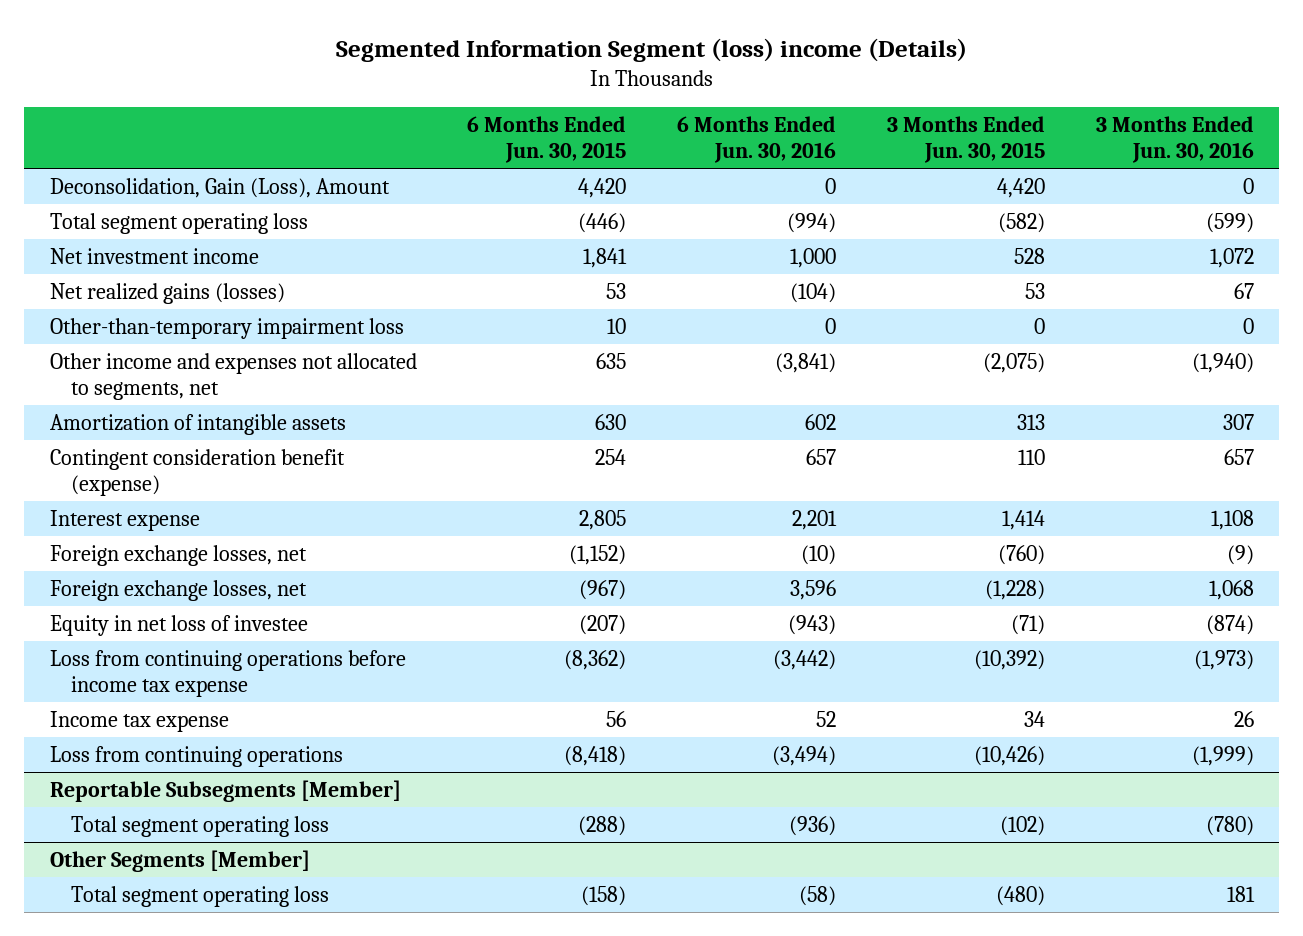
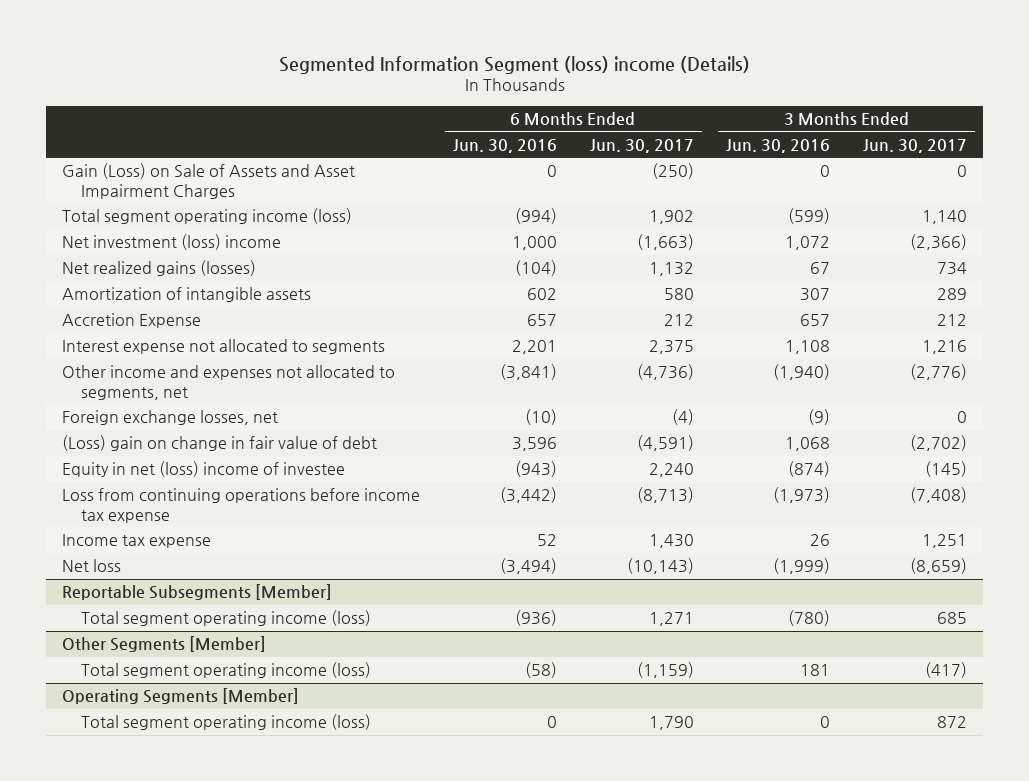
[467,116,627,163] 6 Months Ended Jun. 30, 2015 -> none
[887,116,1046,163] 3 Months Ended Jun. 30, 2015 -> none
none -> [589,138,694,153] Jun. 30, 2017
none -> [862,138,967,153] Jun. 30, 2017
[49,177,390,198] Deconsolidation, Gain (Loss), Amount -> none
none -> [62,163,356,199] Gain (Loss) on Sale of Assets and Asset Impairment Charges
[49,212,308,234] Total segment operating loss -> [62,208,353,225] Total segment operating income (loss)
[49,247,259,264] Net investment income -> [62,234,282,251] Net investment (loss) income
[49,317,404,339] Other-than-temporary impairment loss -> none
[49,448,345,496] Contingent consideration benefit (expense) -> [62,313,202,329] Accretion Expense
[49,509,200,531] Interest expense -> [62,339,386,355] Interest expense not allocated to segments
[49,352,417,400] Other income and expenses not allocated to segments, net -> [62,365,396,400] Other income and expenses not allocated to segments, net
[49,579,307,601] Foreign exchange losses, net -> [62,435,378,452] (Loss) gain on change in fair value of debt
[49,614,308,636] Equity in net loss of investee -> [62,461,346,478] Equity in net (loss) income of investee
[49,745,343,767] Loss from continuing operations -> [62,559,122,573] Net loss
[70,815,329,837] Total segment operating loss -> [80,610,371,627] Total segment operating income (loss)
[70,885,329,907] Total segment operating loss -> [80,662,371,679] Total segment operating income (loss)
none -> [62,688,300,705] Operating Segments [Member]
none -> [80,714,371,731] Total segment operating income (loss)

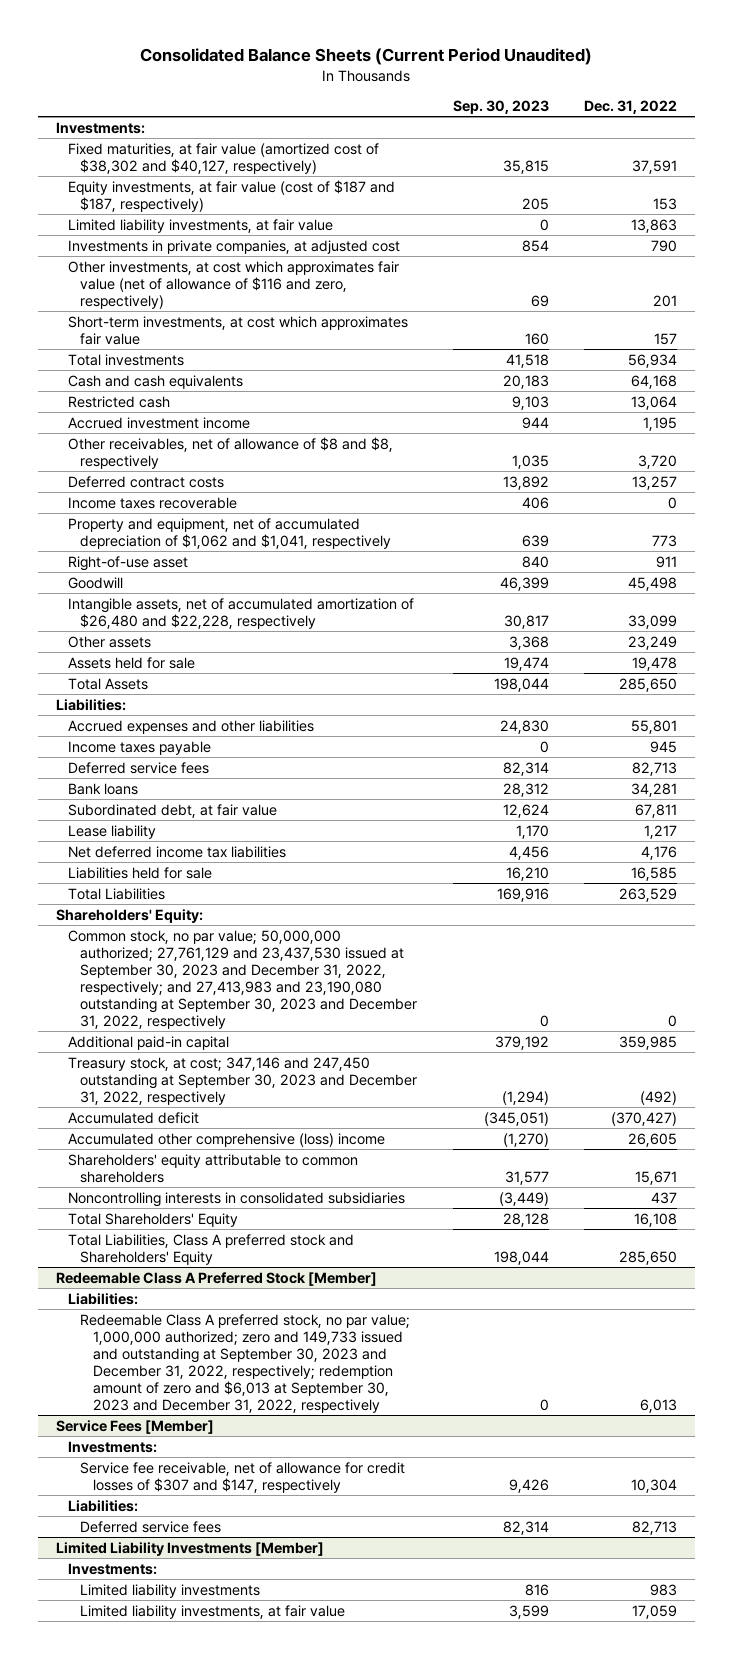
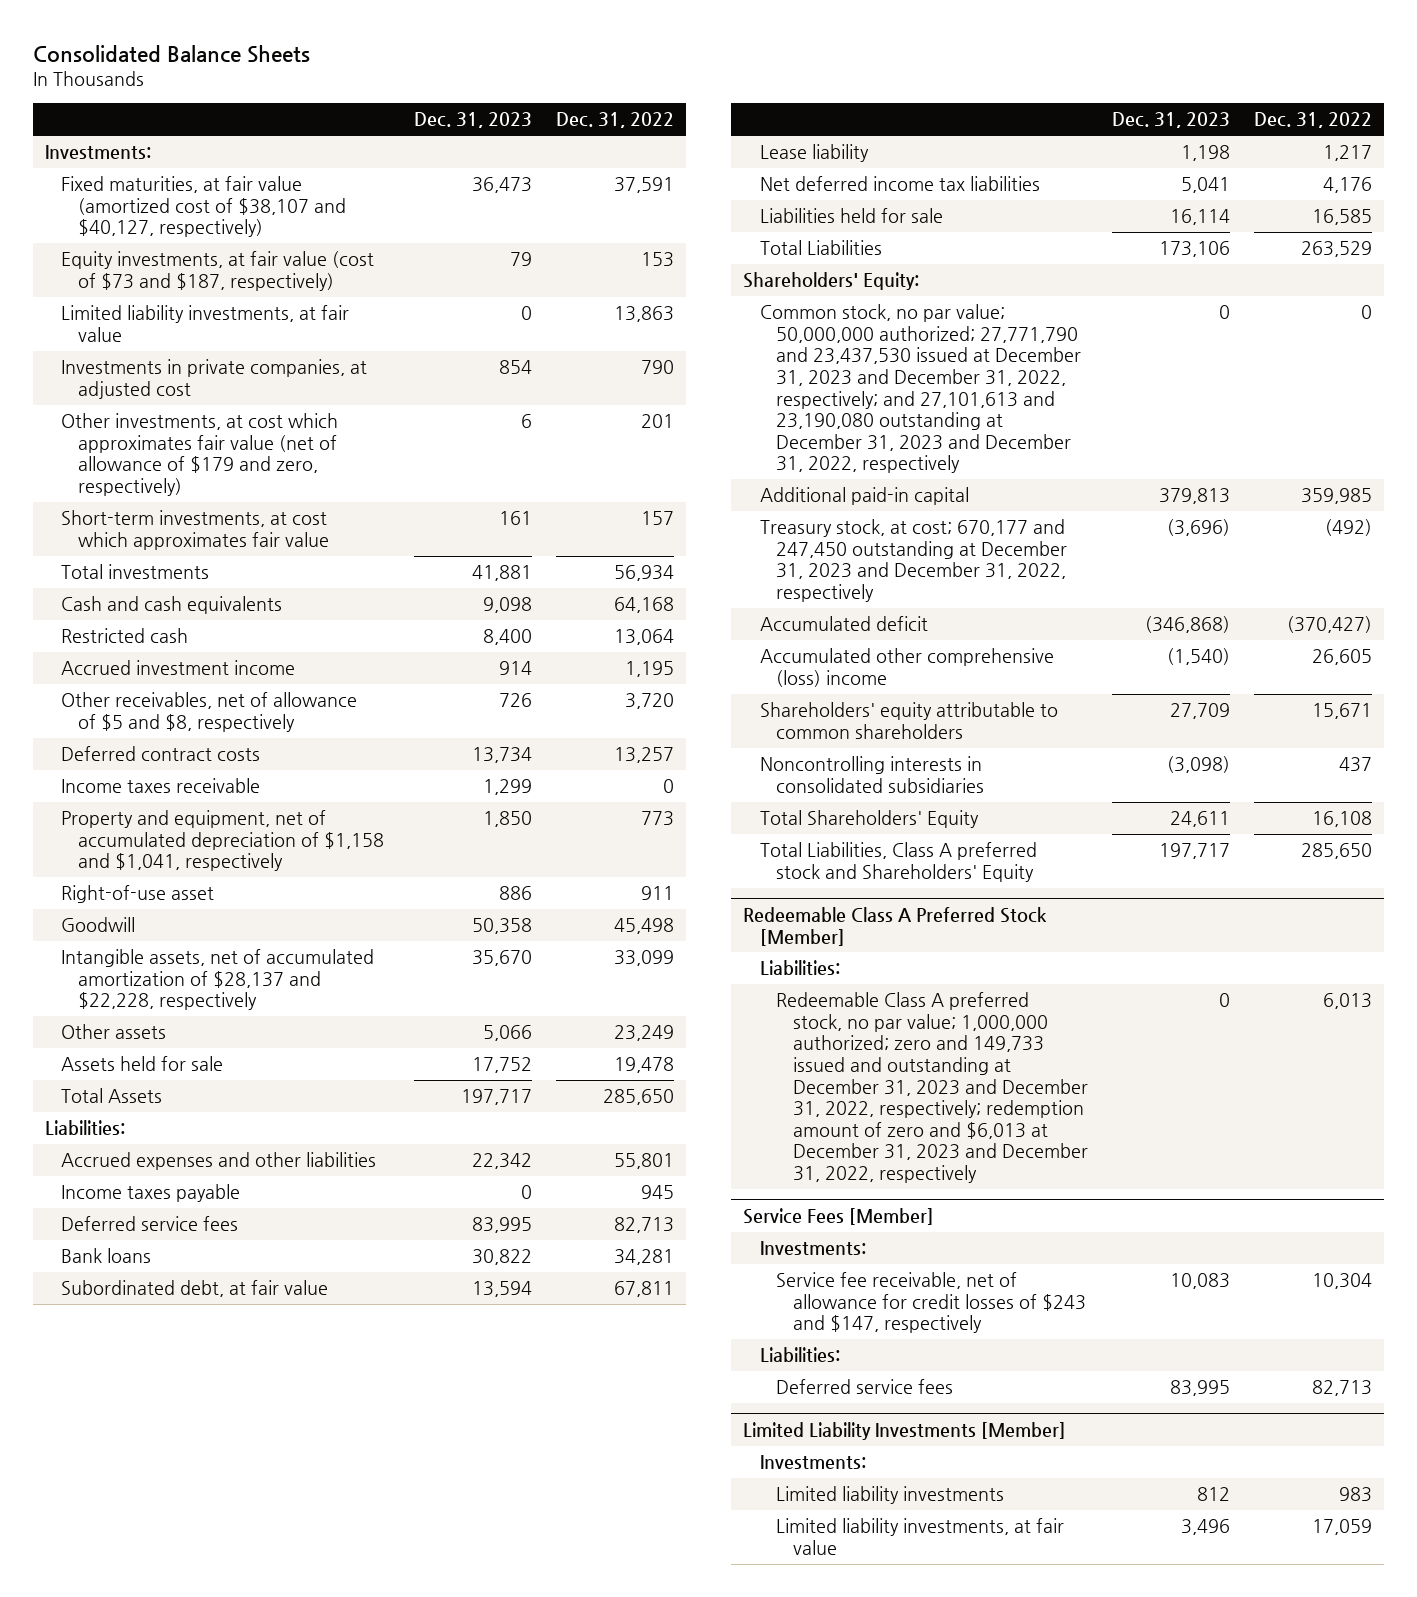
[140,47,593,65] Consolidated Balance Sheets (Current Period Unaudited) -> [32,44,310,63] Consolidated Balance Sheets
[452,99,549,114] Sep. 30, 2023 -> none
none -> [413,112,532,129] Dec. 31, 2023
[68,142,380,174] Fixed maturities, at fair value (amortized cost of $38,302 and $40,127, respectively) -> [61,176,347,238] Fixed maturities, at fair value (amortized cost of $38,107 and $40,127, respectively)
[68,179,396,212] Equity investments, at fair value (cost of $187 and $187, respectively) -> [61,251,375,291] Equity investments, at fair value (cost of $73 and $187, respectively)
[68,260,400,309] Other investments, at cost which approximates fair value (net of allowance of $116 and zero, respectively) -> [61,413,339,497] Other investments, at cost which approximates fair value (net of allowance of $179 and zero, respectively)
[68,436,394,469] Other receivables, net of allowance of $8 and $8, respectively -> [61,692,358,732] Other receivables, net of allowance of $5 and $8, respectively
[68,496,238,509] Income taxes recoverable -> [61,778,261,794] Income taxes receivable
[68,517,392,549] Property and equipment, net of accumulated depreciation of $1,062 and $1,041, respectively -> [61,810,385,872] Property and equipment, net of accumulated depreciation of $1,158 and $1,041, respectively
[68,597,415,629] Intangible assets, net of accumulated amortization of $26,480 and $22,228, respectively -> [61,949,375,1011] Intangible assets, net of accumulated amortization of $28,137 and $22,228, respectively
[68,929,418,1030] Common stock, no par value; 50,000,000 authorized; 27,761,129 and 23,437,530 issued at September 30, 2023 and December 31, 2022, respectively; and 27,413,983 and 23,190,080 outstanding at September 30, 2023 and December 31, 2022, respectively -> [759,304,1082,474] Common stock, no par value; 50,000,000 authorized; 27,771,790 and 23,437,530 issued at December 31, 2023 and December 31, 2022, respectively; and 27,101,613 and 23,190,080 outstanding at December 31, 2023 and December 31, 2022, respectively
[68,1056,418,1105] Treasury stock, at cost; 347,146 and 247,450 outstanding at September 30, 2023 and December 31, 2022, respectively -> [759,519,1068,603] Treasury stock, at cost; 670,177 and 247,450 outstanding at December 31, 2023 and December 31, 2022, respectively
[80,1313,411,1414] Redeemable Class A preferred stock, no par value; 1,000,000 authorized; zero and 149,733 issued and outstanding at September 30, 2023 and December 31, 2022, respectively; redemption amount of zero and $6,013 at September 30, 2023 and December 31, 2022, respectively -> [776,992,1089,1183] Redeemable Class A preferred stock, no par value; 1,000,000 authorized; zero and 149,733 issued and outstanding at December 31, 2023 and December 31, 2022, respectively; redemption amount of zero and $6,013 at December 31, 2023 and December 31, 2022, respectively
[80,1461,406,1493] Service fee receivable, net of allowance for credit losses of $307 and $147, respectively -> [776,1272,1087,1334] Service fee receivable, net of allowance for credit losses of $243 and $147, respectively

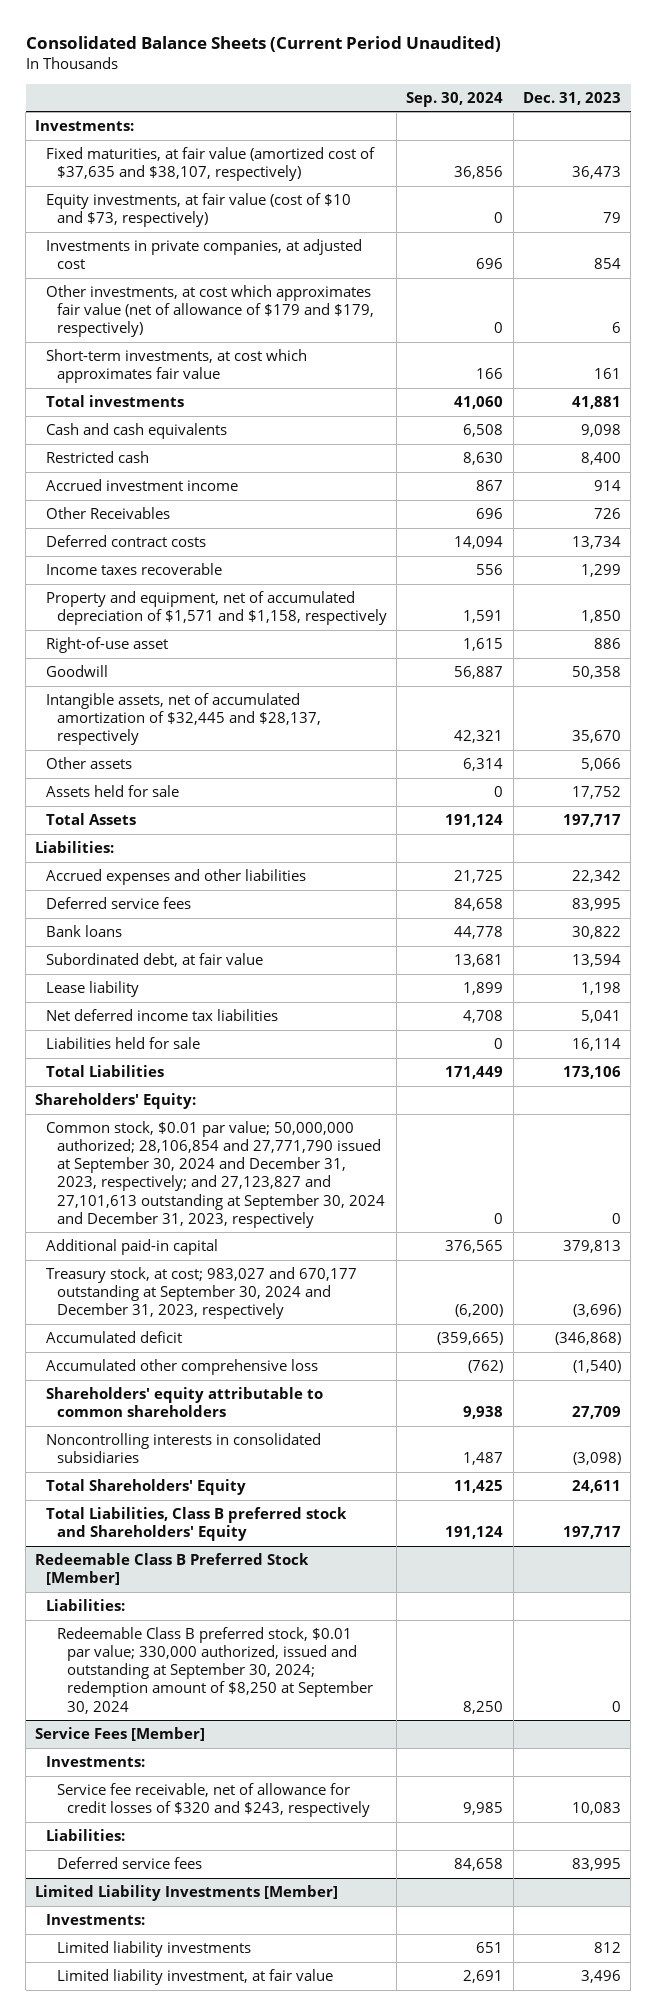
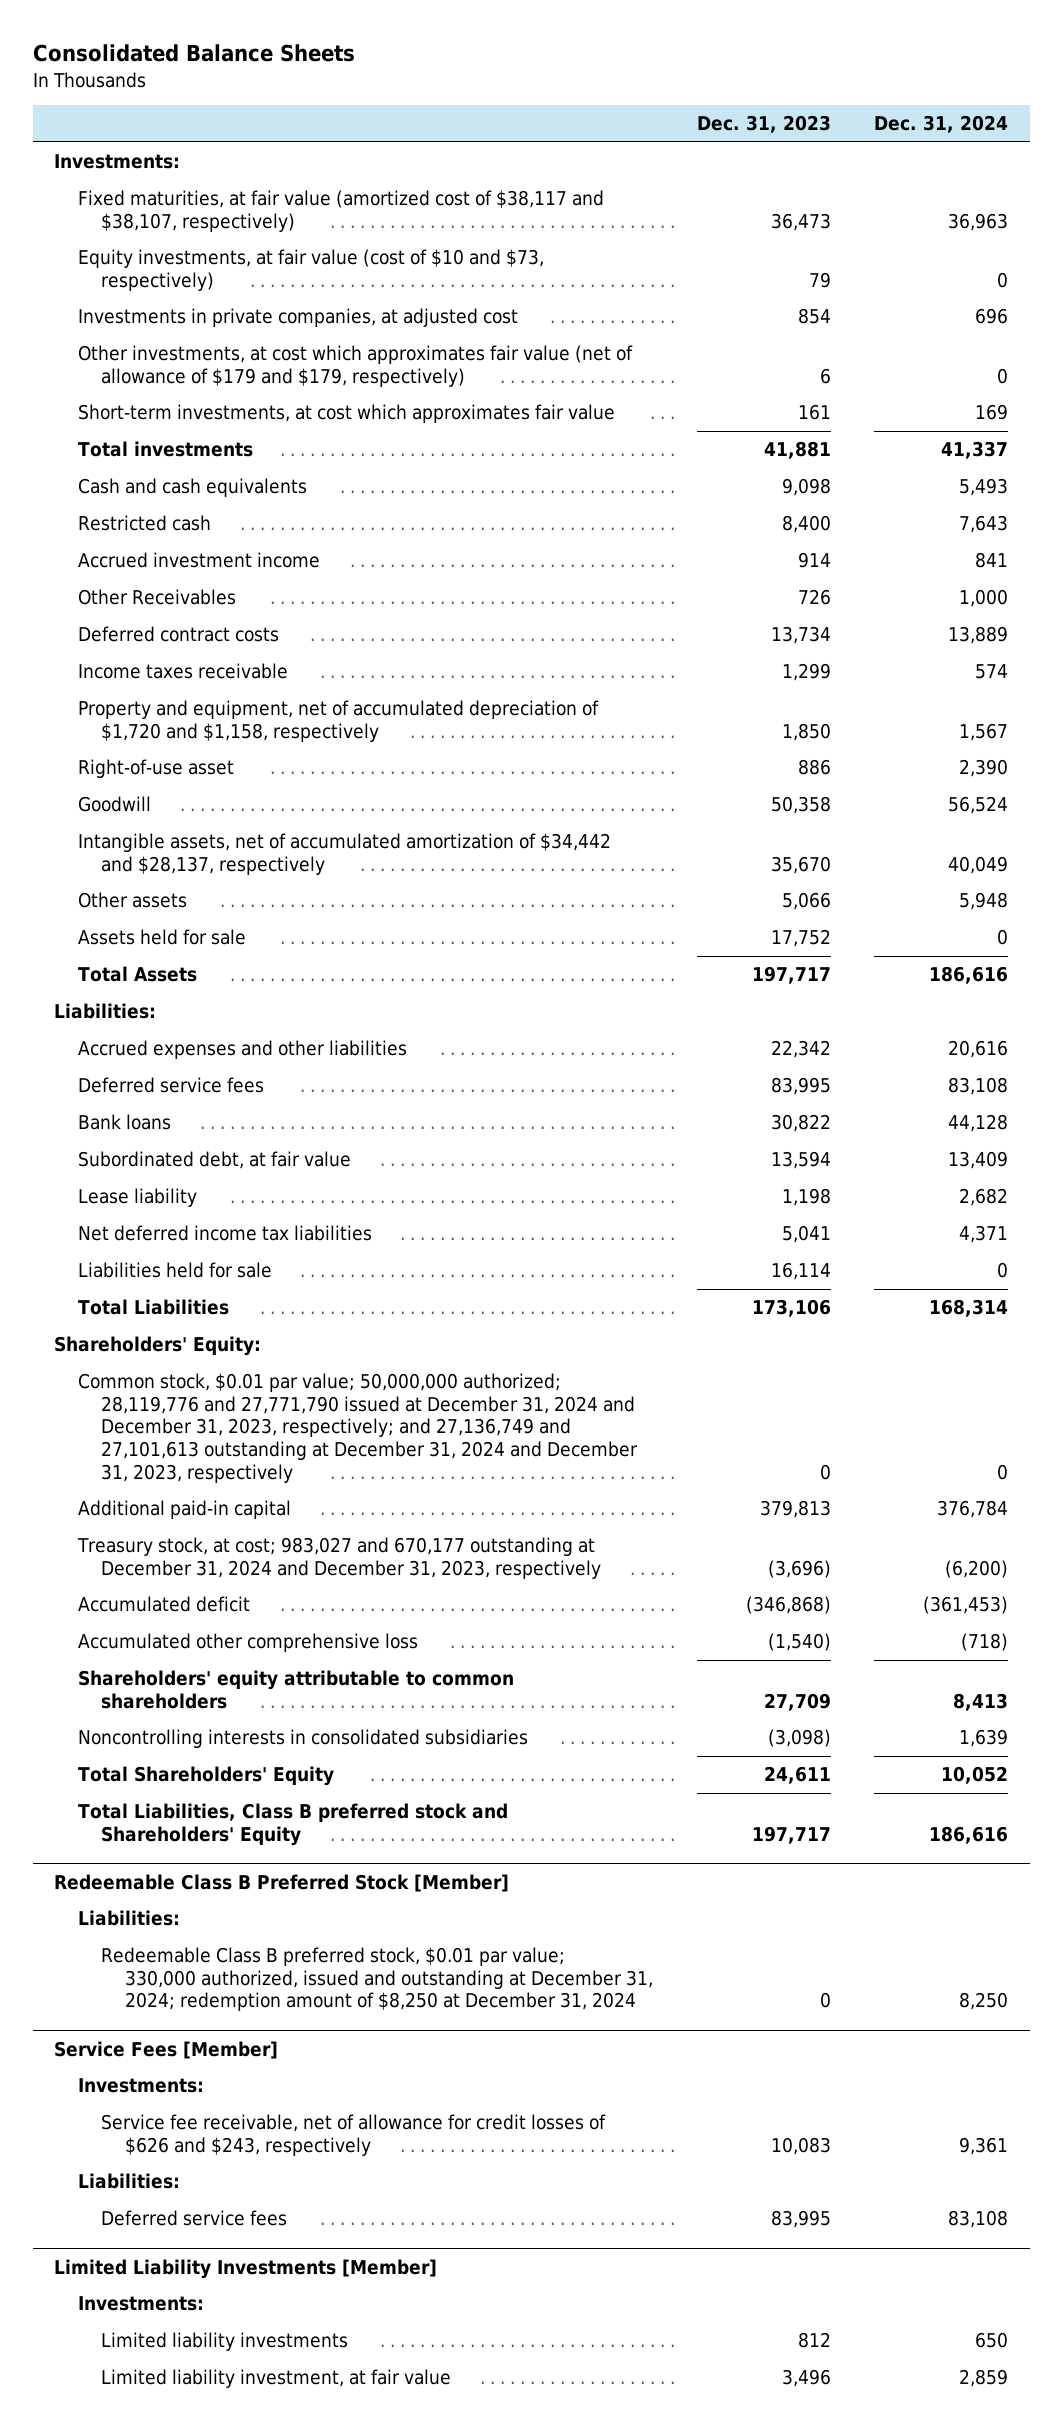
[25,35,501,52] Consolidated Balance Sheets (Current Period Unaudited) -> [32,44,355,63] Consolidated Balance Sheets
[406,91,504,107] Sep. 30, 2024 -> none
none -> [874,115,1009,134] Dec. 31, 2024
[46,147,376,182] Fixed maturities, at fair value (amortized cost of $37,635 and $38,107, respectively) -> [77,190,604,232] Fixed maturities, at fair value (amortized cost of $38,117 and $38,107, respectively)
[46,563,223,576] Income taxes recoverable -> [77,663,288,680] Income taxes receivable
[46,591,387,626] Property and equipment, net of accumulated depreciation of $1,571 and $1,158, respectively -> [77,700,599,742] Property and equipment, net of accumulated depreciation of $1,720 and $1,158, respectively
[46,693,321,746] Intangible assets, net of accumulated amortization of $32,445 and $28,137, respectively -> [77,833,611,875] Intangible assets, net of accumulated amortization of $34,442 and $28,137, respectively
[46,1121,385,1228] Common stock, $0.01 par value; 50,000,000 authorized; 28,106,854 and 27,771,790 issued at September 30, 2024 and December 31, 2023, respectively; and 27,123,827 and 27,101,613 outstanding at September 30, 2024 and December 31, 2023, respectively -> [77,1373,639,1483] Common stock, $0.01 par value; 50,000,000 authorized; 28,119,776 and 27,771,790 issued at December 31, 2024 and December 31, 2023, respectively; and 27,136,749 and 27,101,613 outstanding at December 31, 2024 and December 31, 2023, respectively
[46,1267,358,1320] Treasury stock, at cost; 983,027 and 670,177 outstanding at September 30, 2024 and December 31, 2023, respectively -> [76,1537,602,1579] Treasury stock, at cost; 983,027 and 670,177 outstanding at December 31, 2024 and December 31, 2023, respectively
[56,1627,374,1714] Redeemable Class B preferred stock, $0.01 par value; 330,000 authorized, issued and outstanding at September 30, 2024; redemption amount of $8,250 at September 30, 2024 -> [101,1947,653,2012] Redeemable Class B preferred stock, $0.01 par value; 330,000 authorized, issued and outstanding at December 31, 2024; redemption amount of $8,250 at December 31, 2024
[56,1783,371,1818] Service fee receivable, net of allowance for credit losses of $320 and $243, respectively -> [101,2114,607,2156] Service fee receivable, net of allowance for credit losses of $626 and $243, respectively

